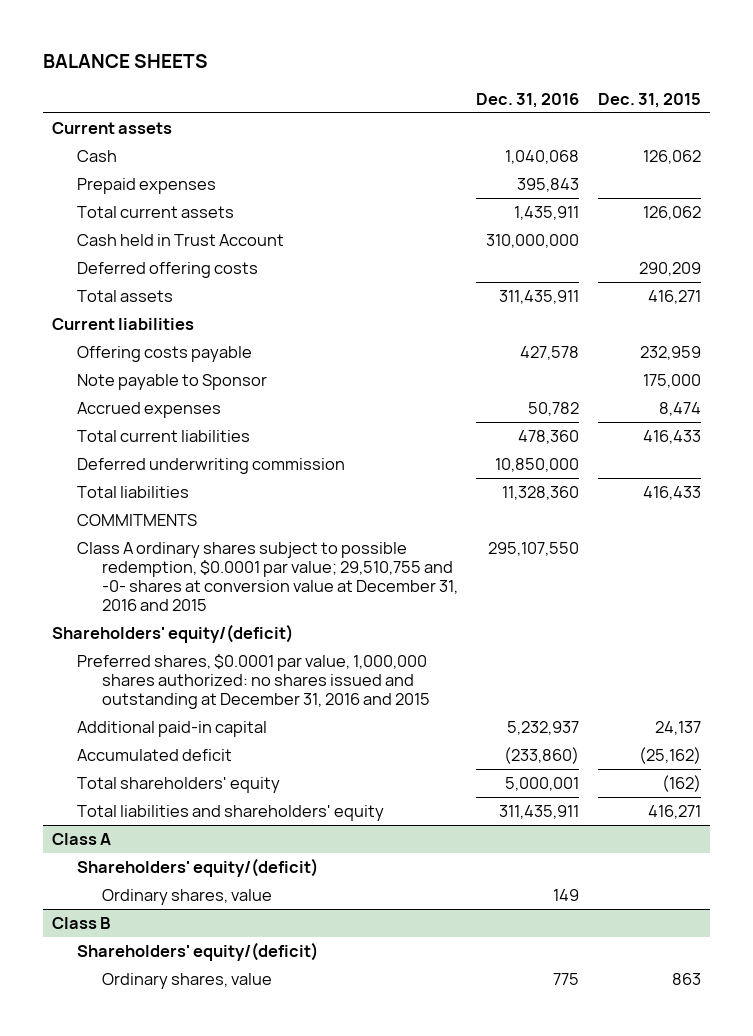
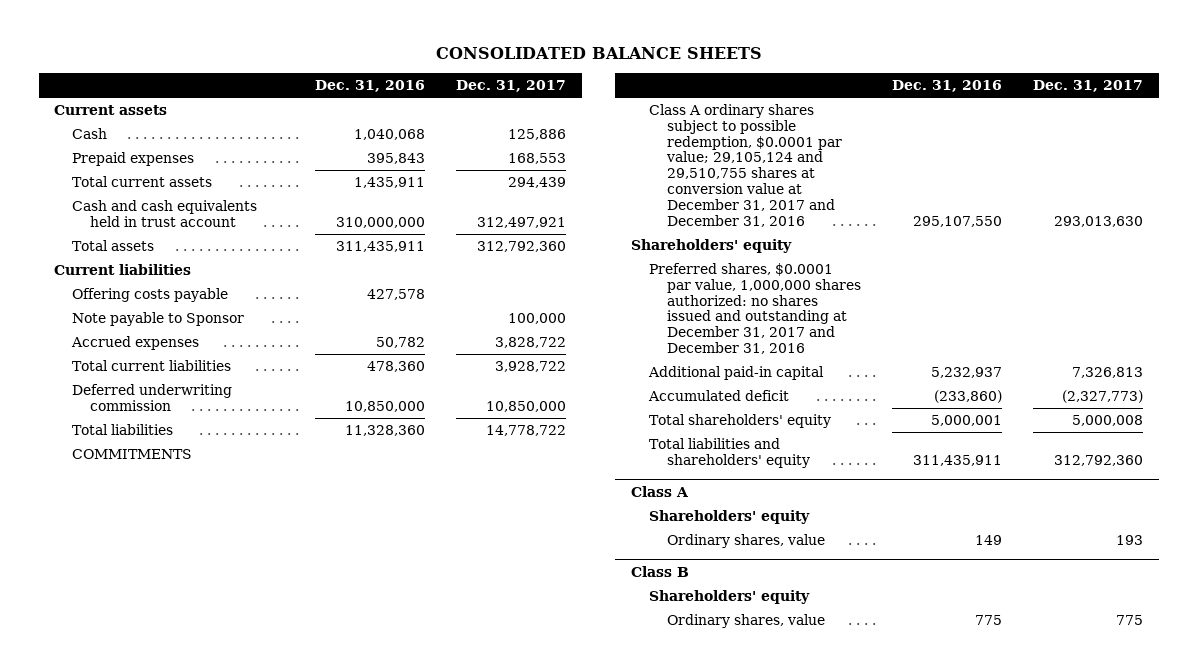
[42,54,208,69] BALANCE SHEETS -> [435,47,762,60] CONSOLIDATED BALANCE SHEETS
[598,92,702,108] Dec. 31, 2015 -> none
none -> [456,79,567,92] Dec. 31, 2017
[76,261,258,278] Deferred offering costs -> none
[76,233,284,246] Cash held in Trust Account -> [72,200,258,227] Cash and cash equivalents held in trust account
[76,541,458,612] Class A ordinary shares subject to possible redemption, $0.0001 par value; 29,510,755 and -0- shares at conversion value at December 31, 2016 and 2015 -> [648,104,842,227] Class A ordinary shares subject to possible redemption, $0.0001 par value; 29,105,124 and 29,510,755 shares at conversion value at December 31, 2017 and December 31, 2016
[51,623,293,643] Shareholders' equity/(deficit) -> [631,239,793,254] Shareholders' equity
[76,653,430,710] Preferred shares, $0.0001 par value, 1,000,000 shares authorized: no shares issued and outstanding at December 31, 2016 and 2015 -> [648,263,861,355] Preferred shares, $0.0001 par value, 1,000,000 shares authorized: no shares issued and outstanding at December 31, 2017 and December 31, 2016
[76,857,318,877] Shareholders' equity/(deficit) -> [648,510,810,525] Shareholders' equity
[76,941,318,961] Shareholders' equity/(deficit) -> [648,590,810,605] Shareholders' equity

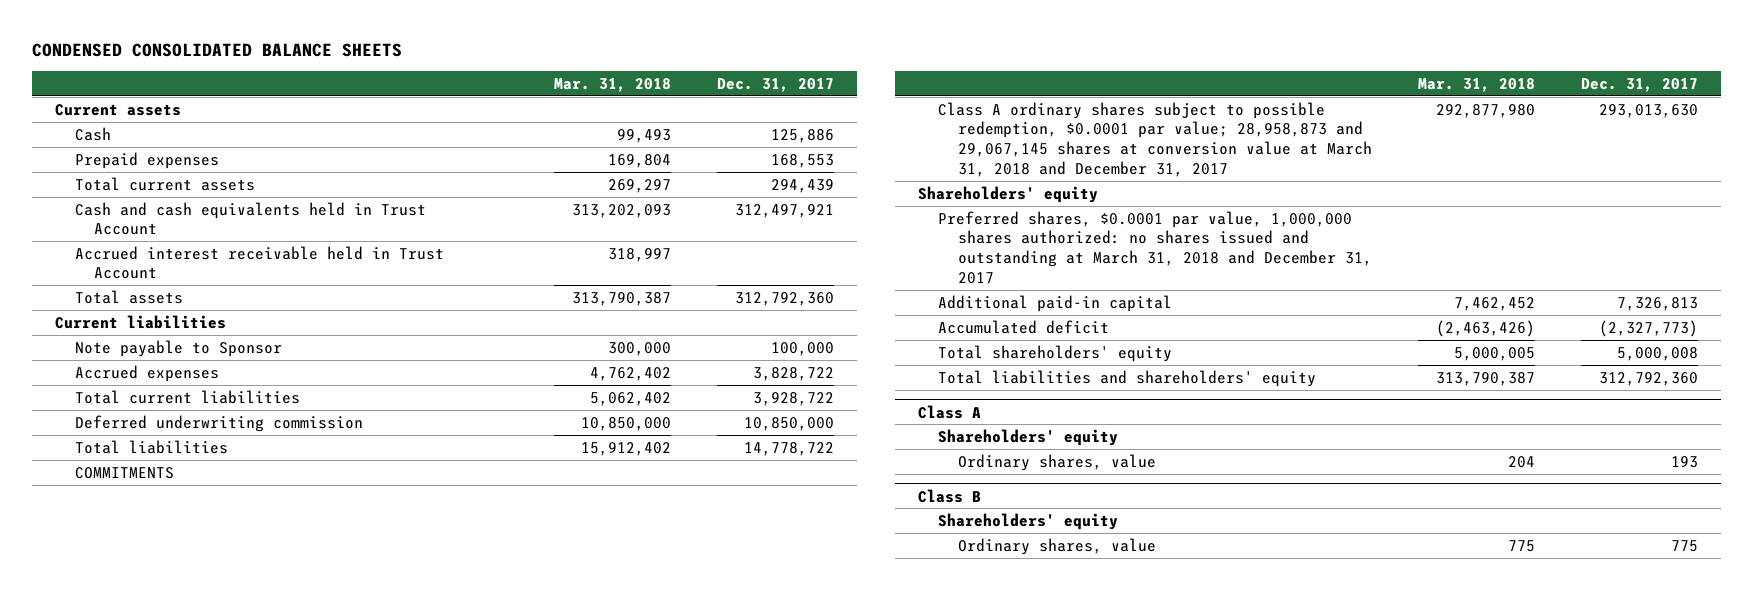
[435,47,762,60] CONSOLIDATED BALANCE SHEETS -> [31,42,402,57] CONDENSED CONSOLIDATED BALANCE SHEETS
[315,79,426,92] Dec. 31, 2016 -> none
none -> [554,77,672,92] Mar. 31, 2018
[72,200,258,227] Cash and cash equivalents held in trust account -> [74,201,426,236] Cash and cash equivalents held in Trust Account
none -> [74,245,444,280] Accrued interest receivable held in Trust Account
[72,288,229,303] Offering costs payable -> none
[648,104,842,227] Class A ordinary shares subject to possible redemption, $0.0001 par value; 29,105,124 and 29,510,755 shares at conversion value at December 31, 2017 and December 31, 2016 -> [938,101,1373,177] Class A ordinary shares subject to possible redemption, $0.0001 par value; 28,958,873 and 29,067,145 shares at conversion value at March 31, 2018 and December 31, 2017
[648,263,861,355] Preferred shares, $0.0001 par value, 1,000,000 shares authorized: no shares issued and outstanding at December 31, 2017 and December 31, 2016 -> [938,210,1373,284] Preferred shares, $0.0001 par value, 1,000,000 shares authorized: no shares issued and outstanding at March 31, 2018 and December 31, 2017

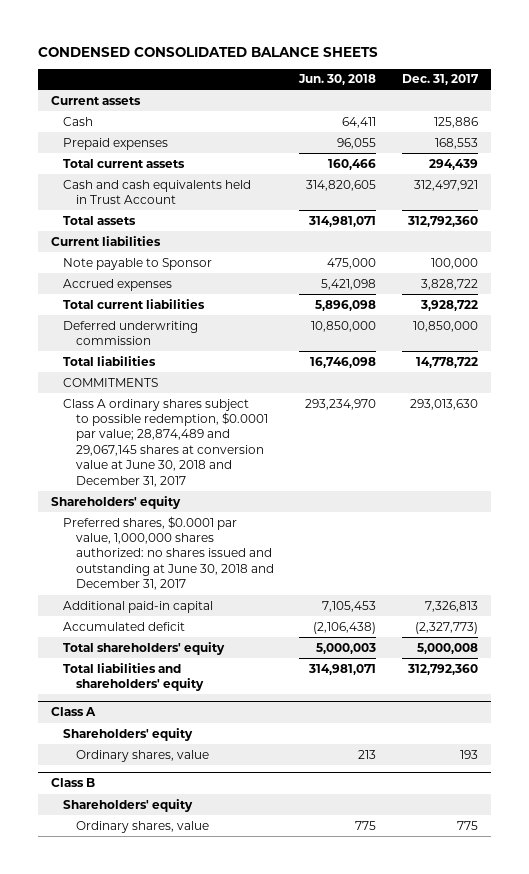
[554,77,672,92] Mar. 31, 2018 -> none
none -> [298,74,377,86] Jun. 30, 2018
[74,245,444,280] Accrued interest receivable held in Trust Account -> none
[938,101,1373,177] Class A ordinary shares subject to possible redemption, $0.0001 par value; 28,958,873 and 29,067,145 shares at conversion value at March 31, 2018 and December 31, 2017 -> [63,398,268,487] Class A ordinary shares subject to possible redemption, $0.0001 par value; 28,874,489 and 29,067,145 shares at conversion value at June 30, 2018 and December 31, 2017
[938,210,1373,284] Preferred shares, $0.0001 par value, 1,000,000 shares authorized: no shares issued and outstanding at March 31, 2018 and December 31, 2017 -> [63,515,274,591] Preferred shares, $0.0001 par value, 1,000,000 shares authorized: no shares issued and outstanding at June 30, 2018 and December 31, 2017

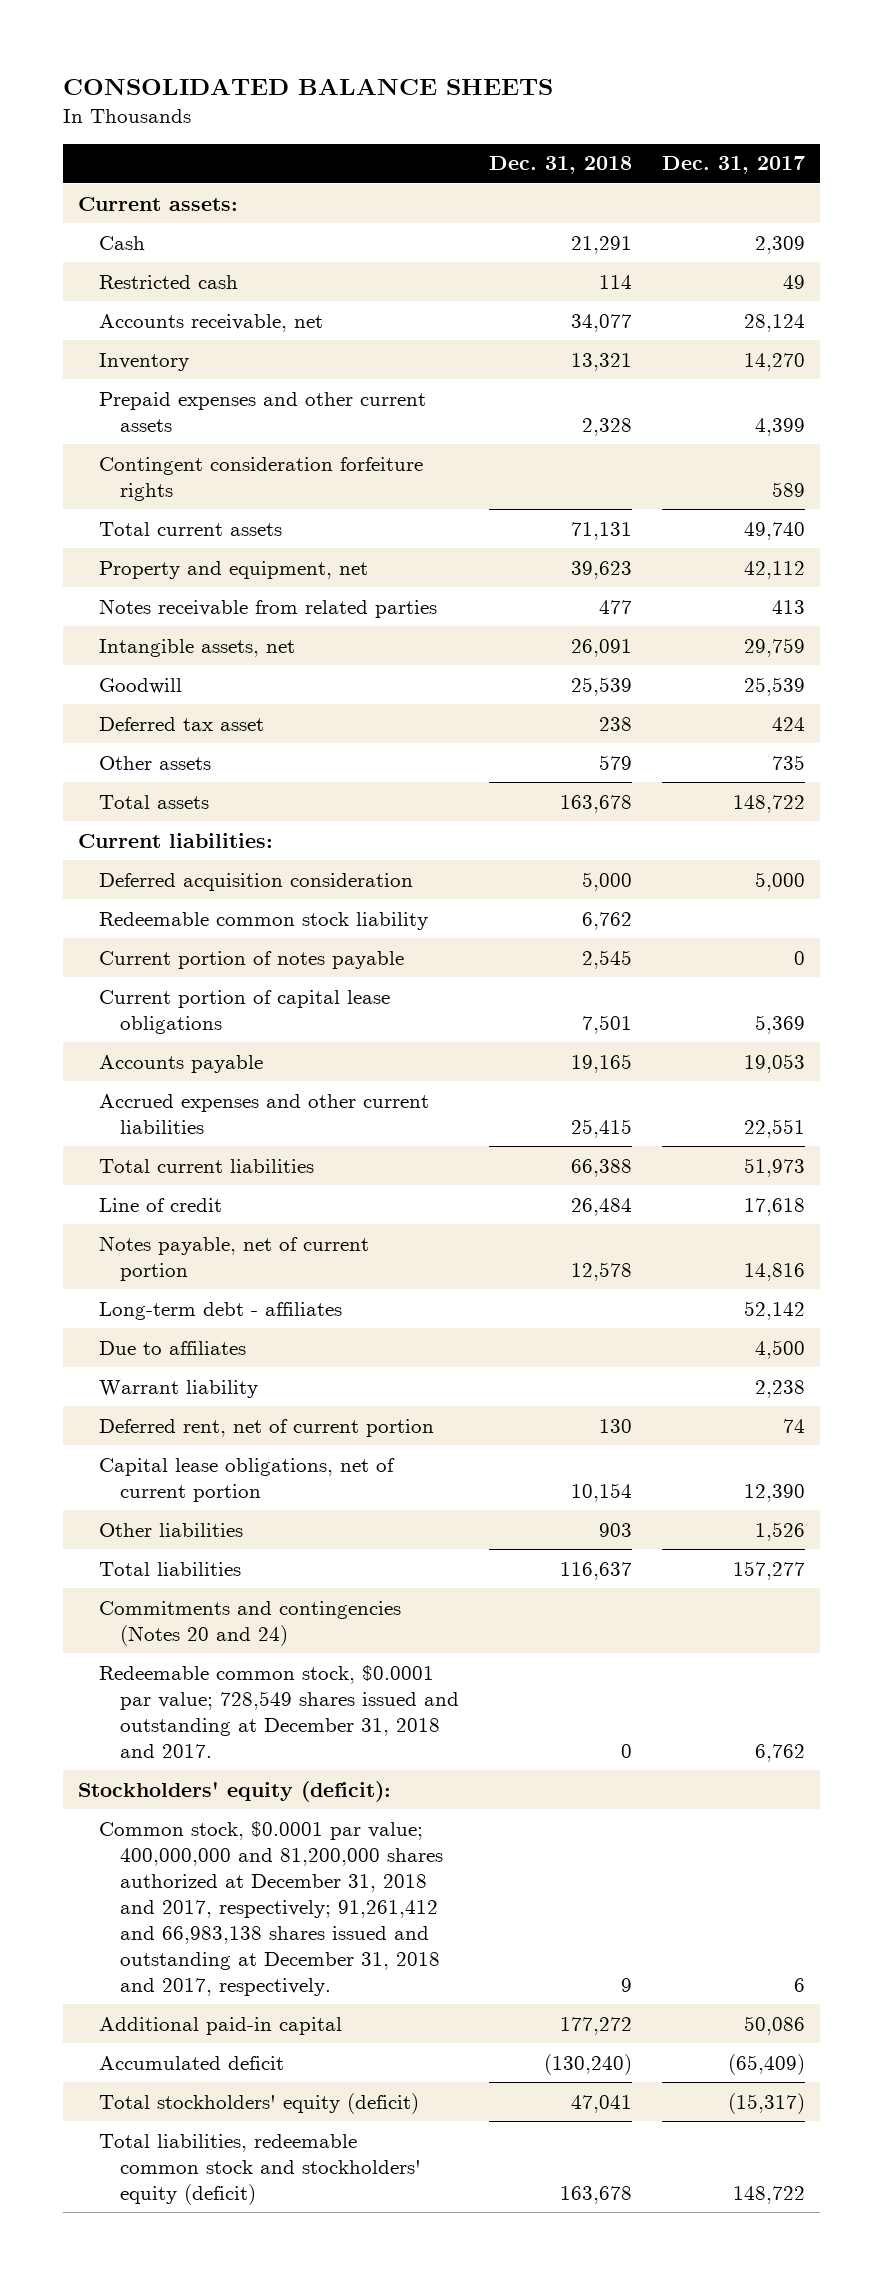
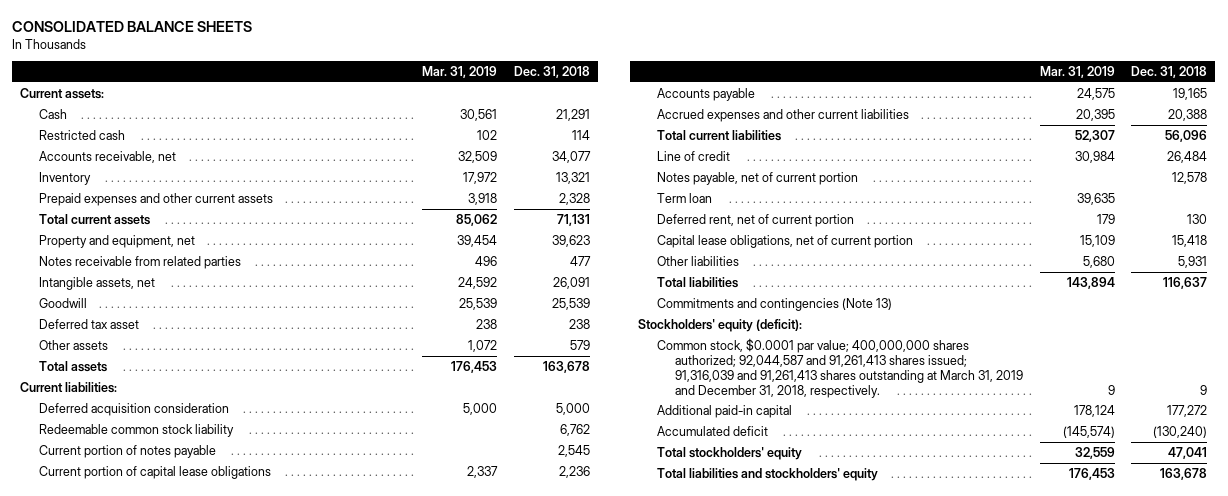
[661,156,805,175] Dec. 31, 2017 -> none
none -> [422,66,498,79] Mar. 31, 2019
[99,456,424,501] Contingent consideration forfeiture rights -> none
[582,1014,633,1034] 7,501 -> [558,465,590,478] 2,236
[571,1118,633,1138] 25,415 -> [1168,108,1208,121] 20,388
[571,1158,633,1177] 66,388 -> [1165,129,1208,142] 56,096
[99,1301,343,1320] Long-term debt - affiliates -> none
[99,1340,247,1355] Due to affiliates -> none
[99,1379,259,1398] Warrant liability -> none
none -> [656,192,712,203] Term loan
[571,1482,633,1502] 10,154 -> [1172,234,1208,247] 15,418
[599,1522,633,1537] 903 -> [1178,255,1208,268] 5,931
[99,1664,460,1758] Redeemable common stock, $0.0001 par value; 728,549 shares issued and outstanding at December 31, 2018 and 2017. -> none
[99,1600,402,1646] Commitments and contingencies (Notes 20 and 24) -> [656,297,892,311] Commitments and contingencies (Note 13)
[99,1820,444,1996] Common stock, $0.0001 par value; 400,000,000 and 81,200,000 shares authorized at December 31, 2018 and 2017, respectively; 91,261,412 and 66,983,138 shares issued and outstanding at December 31, 2018 and 2017, respectively. -> [656,337,1024,398] Common stock, $0.0001 par value; 400,000,000 shares authorized; 92,044,587 and 91,261,413 shares issued; 91,316,039 and 91,261,413 shares outstanding at March 31, 2019 and December 31, 2018, respectively.
[99,2092,420,2114] Total stockholders' equity (deficit) -> [656,446,802,460] Total stockholders' equity
[99,2133,422,2205] Total liabilities, redeemable common stock and stockholders' equity (deficit) -> [656,467,878,481] Total liabilities and stockholders' equity

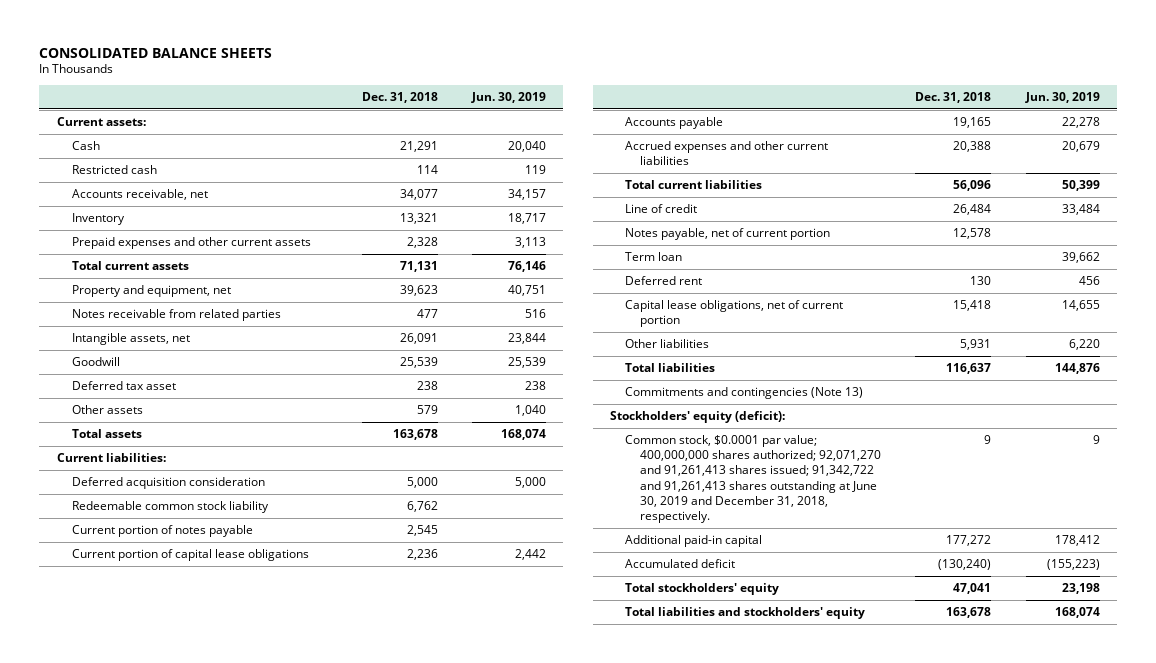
[422,66,498,79] Mar. 31, 2019 -> none
none -> [471,92,547,104] Jun. 30, 2019
[656,213,854,227] Deferred rent, net of current portion -> [624,275,702,285] Deferred rent
[656,337,1024,398] Common stock, $0.0001 par value; 400,000,000 shares authorized; 92,044,587 and 91,261,413 shares issued; 91,316,039 and 91,261,413 shares outstanding at March 31, 2019 and December 31, 2018, respectively. -> [624,434,882,524] Common stock, $0.0001 par value; 400,000,000 shares authorized; 92,071,270 and 91,261,413 shares issued; 91,342,722 and 91,261,413 shares outstanding at June 30, 2019 and December 31, 2018, respectively.

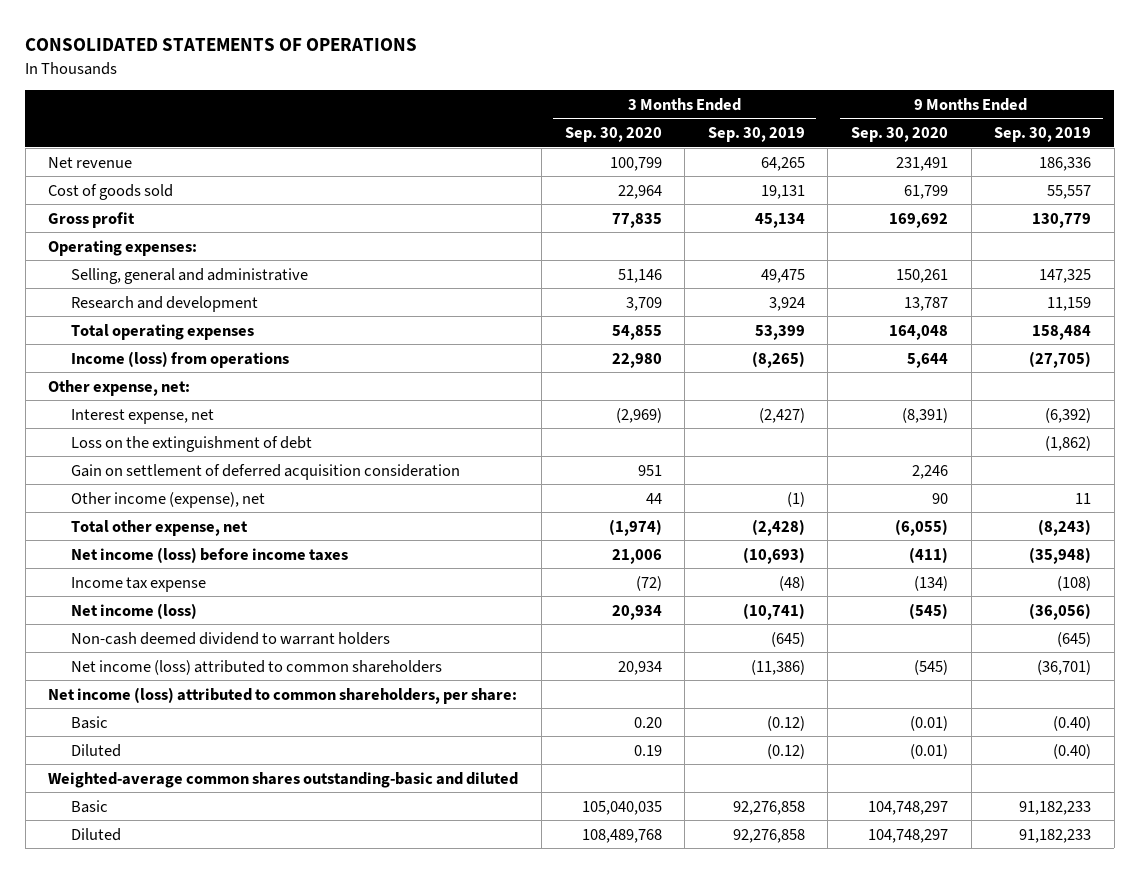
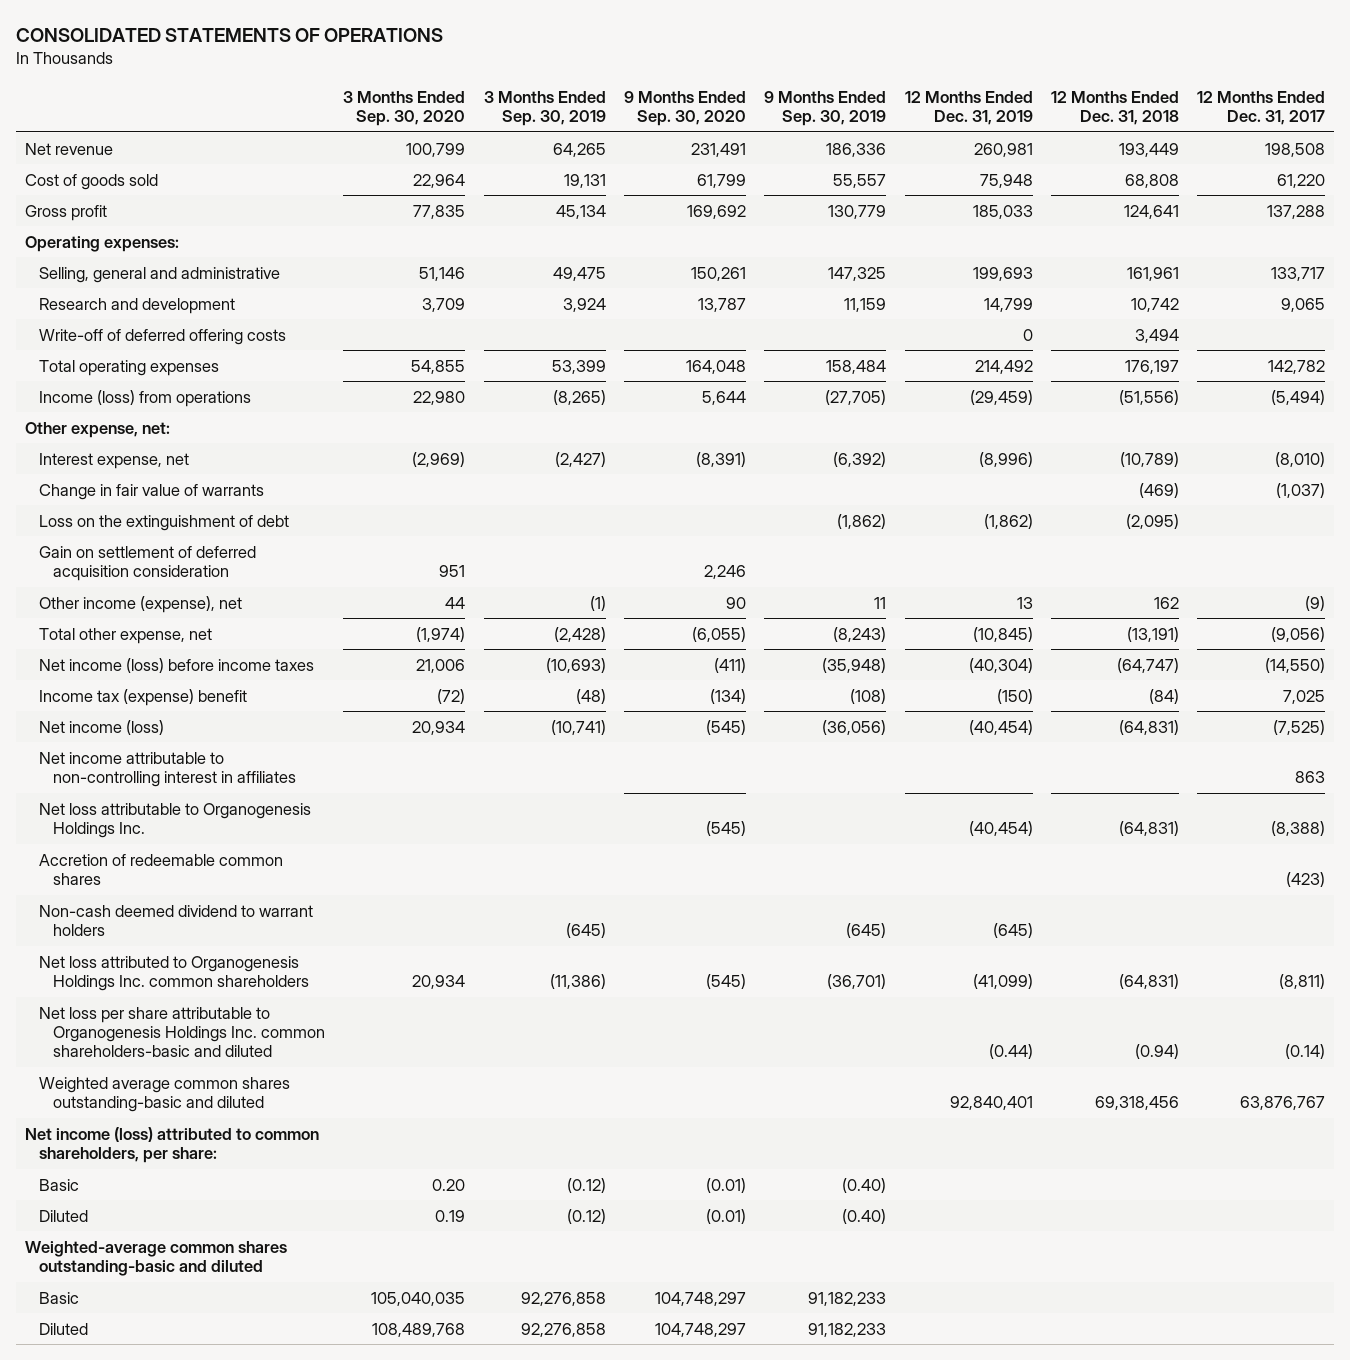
none -> [904,90,1033,126] 12 Months Ended Dec. 31, 2019
none -> [1050,90,1179,126] 12 Months Ended Dec. 31, 2018
none -> [1197,90,1326,126] 12 Months Ended Dec. 31, 2017
none -> [39,328,287,345] Write-off of deferred offering costs
none -> [39,483,265,500] Change in fair value of warrants
[71,576,207,592] Income tax expense -> [39,688,248,706] Income tax (expense) benefit
none -> [39,751,296,788] Net income attributable to non-controlling interest in affiliates
none -> [39,802,312,839] Net loss attributable to Organogenesis Holdings Inc.
none -> [39,853,284,886] Accretion of redeemable common shares
[71,659,443,675] Net income (loss) attributed to common shareholders -> [39,955,309,992] Net loss attributed to Organogenesis Holdings Inc. common shareholders
none -> [39,1006,325,1058] Net loss per share attributable to Organogenesis Holdings Inc. common shareholders-basic and diluted
none -> [39,1076,291,1113] Weighted average common shares outstanding-basic and diluted

